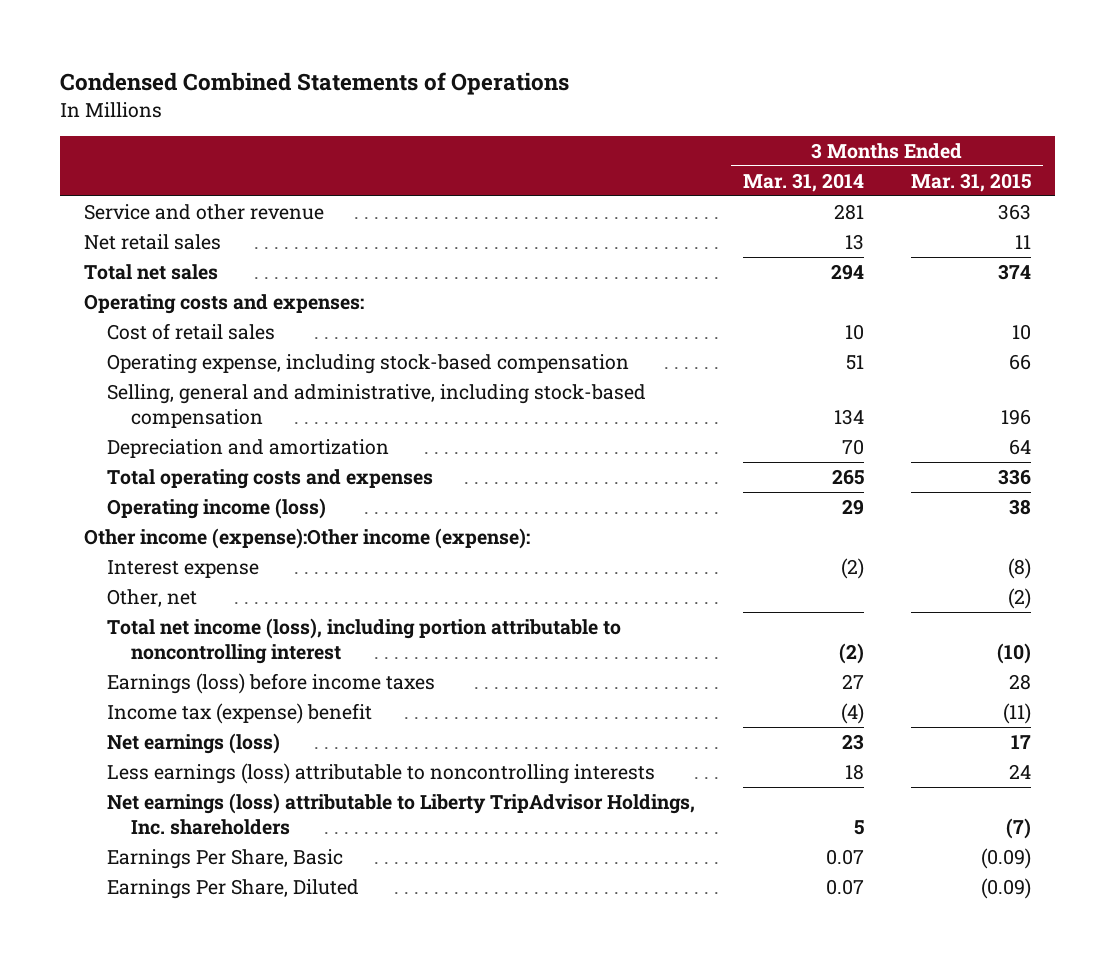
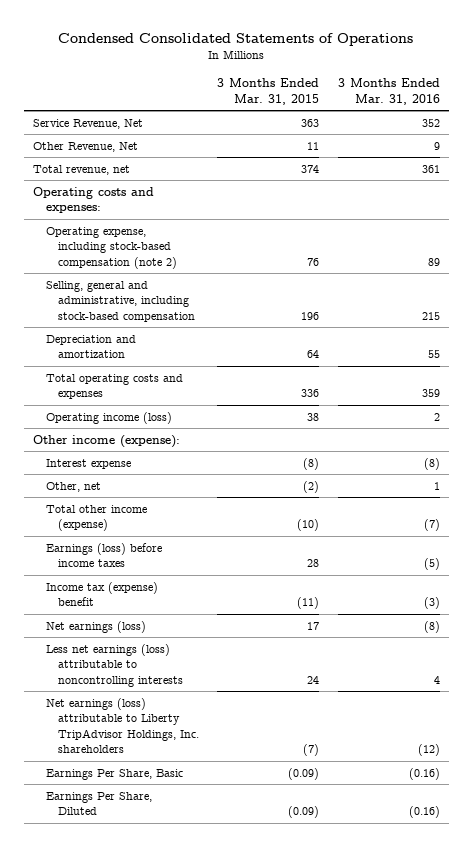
[60,72,570,96] Condensed Combined Statements of Operations -> [58,32,414,46] Condensed Consolidated Statements of Operations
[742,172,864,192] Mar. 31, 2014 -> none
none -> [337,78,440,105] 3 Months Ended Mar. 31, 2016
[84,233,222,250] Net retail sales -> none
[84,203,325,220] Service and other revenue -> [32,118,143,129] Service Revenue, Net
none -> [32,141,138,152] Other Revenue, Net
[84,263,219,280] Total net sales -> [32,164,130,175] Total revenue, net
[107,322,276,340] Cost of retail sales -> none
[107,353,630,374] Operating expense, including stock-based compensation -> [45,226,178,269] Operating expense, including stock-based compensation (note 2)
[1008,353,1031,370] 66 -> [307,257,320,266] 76
[84,527,531,549] Other income (expense):Other income (expense): -> [32,434,180,448] Other income (expense):
[107,617,622,664] Total net income (loss), including portion attributable to noncontrolling interest -> [45,504,147,532] Total other income (expense)
[107,762,656,784] Less earnings (loss) attributable to noncontrolling interests -> [45,643,184,687] Less net earnings (loss) attributable to noncontrolling interests

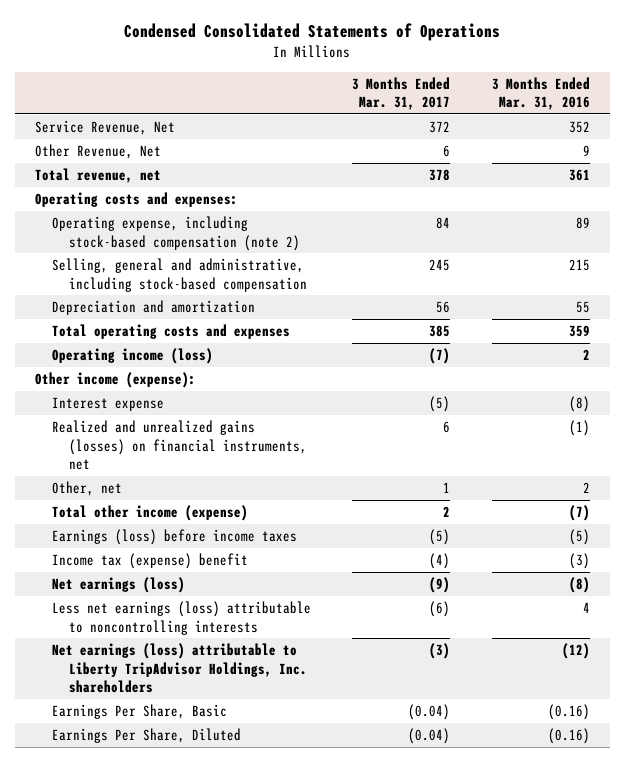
[217,78,320,105] 3 Months Ended Mar. 31, 2015 -> none
none -> [352,76,451,111] 3 Months Ended Mar. 31, 2017
none -> [52,419,308,471] Realized and unrealized gains (losses) on financial instruments, net
[433,481,440,490] 1 -> [582,481,590,493] 2

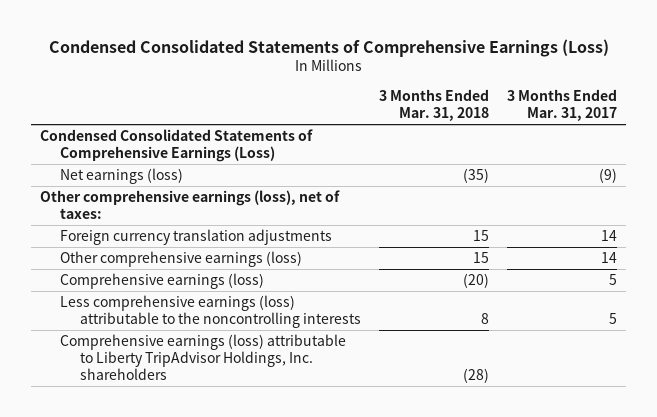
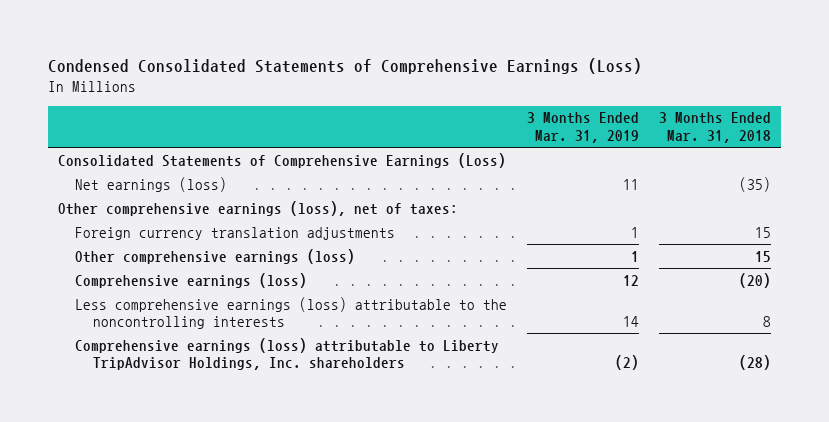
[507,89,618,122] 3 Months Ended Mar. 31, 2017 -> none
none -> [527,112,640,144] 3 Months Ended Mar. 31, 2019
[39,128,313,163] Condensed Consolidated Statements of Comprehensive Earnings (Loss) -> [58,152,507,168] Consolidated Statements of Comprehensive Earnings (Loss)

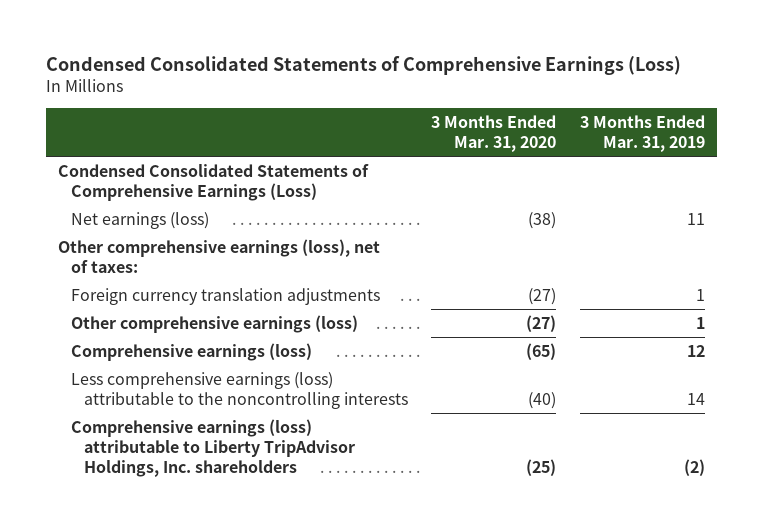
[658,112,771,144] 3 Months Ended Mar. 31, 2018 -> none
none -> [431,114,557,152] 3 Months Ended Mar. 31, 2020
[58,152,507,168] Consolidated Statements of Comprehensive Earnings (Loss) -> [57,164,369,202] Condensed Consolidated Statements of Comprehensive Earnings (Loss)

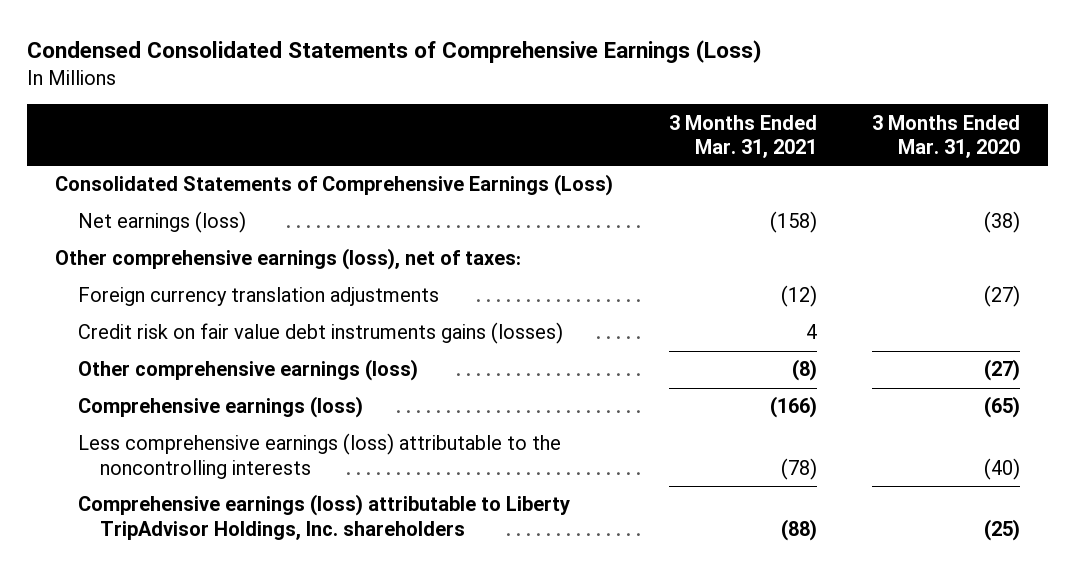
[579,114,705,152] 3 Months Ended Mar. 31, 2019 -> none
none -> [668,114,817,158] 3 Months Ended Mar. 31, 2021
[57,164,369,202] Condensed Consolidated Statements of Comprehensive Earnings (Loss) -> [55,174,614,197] Consolidated Statements of Comprehensive Earnings (Loss)
none -> [77,322,563,345] Credit risk on fair value debt instruments gains (losses)

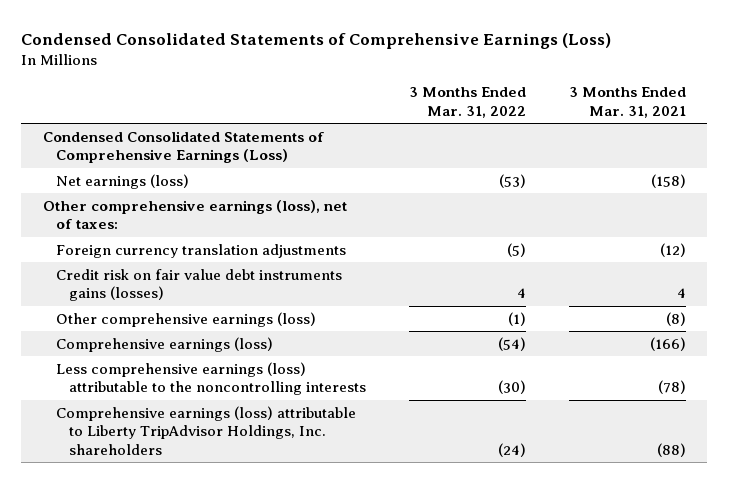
[872,114,1021,158] 3 Months Ended Mar. 31, 2020 -> none
none -> [408,87,526,119] 3 Months Ended Mar. 31, 2022
[55,174,614,197] Consolidated Statements of Comprehensive Earnings (Loss) -> [42,130,324,164] Condensed Consolidated Statements of Comprehensive Earnings (Loss)

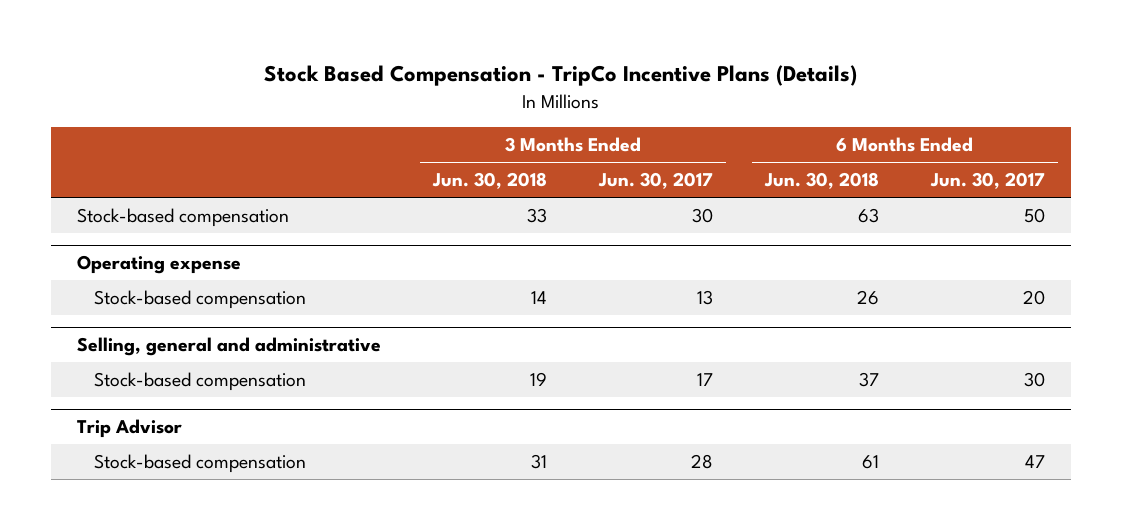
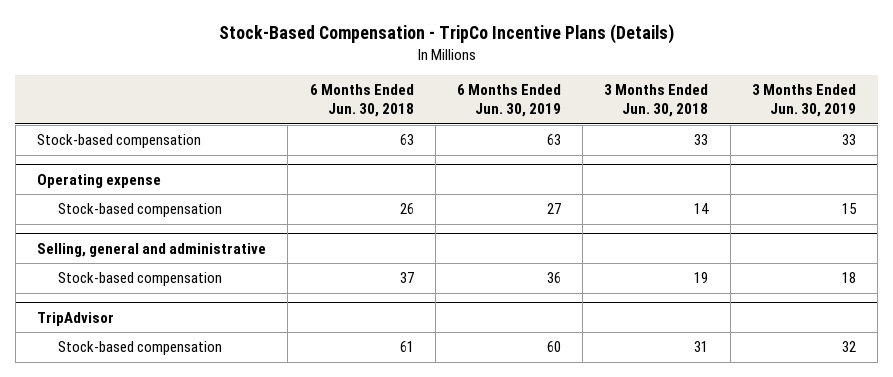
[263,65,857,87] Stock Based Compensation - TripCo Incentive Plans (Details) -> [218,24,674,45] Stock-Based Compensation - TripCo Incentive Plans (Details)
[597,171,713,189] Jun. 30, 2017 -> none
[929,171,1045,189] Jun. 30, 2017 -> none
none -> [457,84,562,118] 6 Months Ended Jun. 30, 2019
none -> [751,84,856,118] 3 Months Ended Jun. 30, 2019
[76,419,182,439] Trip Advisor -> [37,311,115,326] TripAdvisor

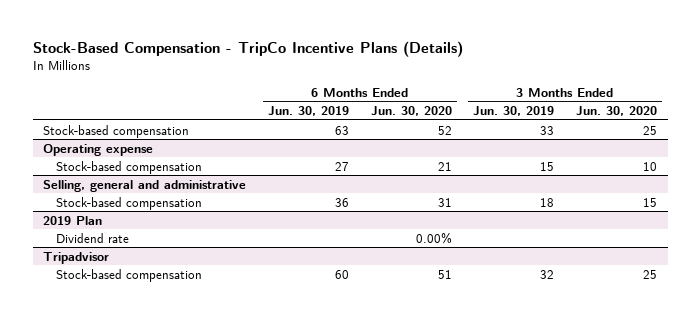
[309,84,414,118] 6 Months Ended Jun. 30, 2018 -> none
[604,84,709,118] 3 Months Ended Jun. 30, 2018 -> none
none -> [370,106,452,117] Jun. 30, 2020
none -> [575,106,657,117] Jun. 30, 2020
none -> [43,215,103,225] 2019 Plan
none -> [55,232,129,243] Dividend rate
[37,311,115,326] TripAdvisor -> [43,251,110,264] Tripadvisor

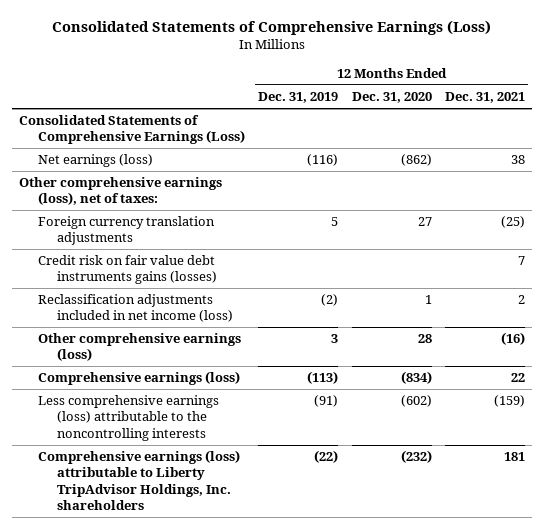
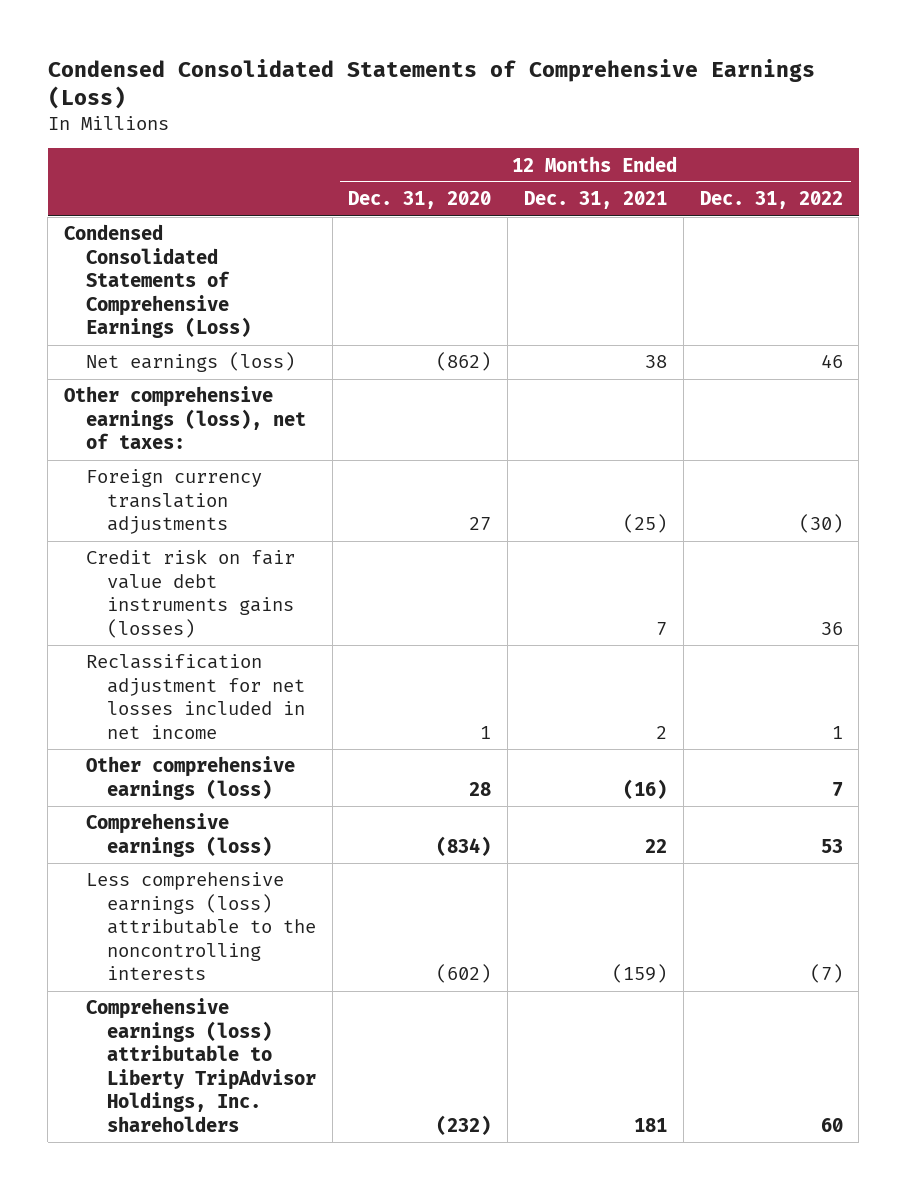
[51,19,491,35] Consolidated Statements of Comprehensive Earnings (Loss) -> [47,58,815,110] Condensed Consolidated Statements of Comprehensive Earnings (Loss)
[258,92,339,104] Dec. 31, 2019 -> none
none -> [699,191,843,210] Dec. 31, 2022
[18,115,245,145] Consolidated Statements of Comprehensive Earnings (Loss) -> [64,224,251,339] Condensed Consolidated Statements of Comprehensive Earnings (Loss)
[37,294,233,323] Reclassification adjustments included in net income (loss) -> [85,654,305,739] Reclassification adjustment for net losses included in net income

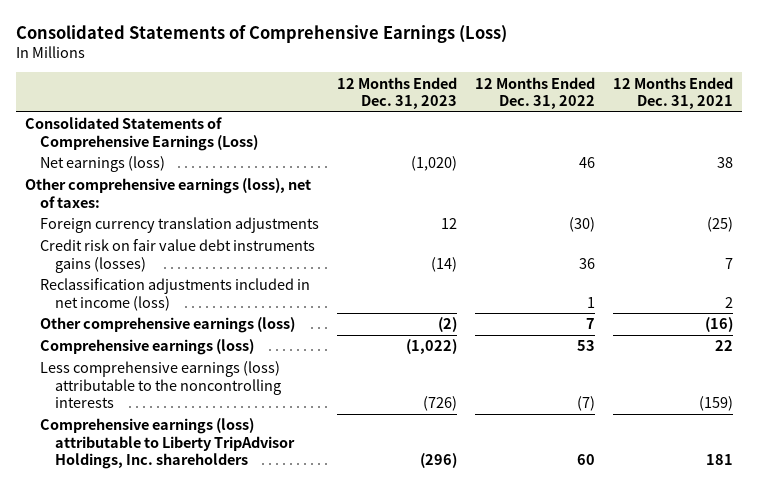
[47,58,815,110] Condensed Consolidated Statements of Comprehensive Earnings (Loss) -> [16,24,508,43] Consolidated Statements of Comprehensive Earnings (Loss)
[348,191,492,210] Dec. 31, 2020 -> none
none -> [337,76,458,110] 12 Months Ended Dec. 31, 2023
[64,224,251,339] Condensed Consolidated Statements of Comprehensive Earnings (Loss) -> [25,117,259,151] Consolidated Statements of Comprehensive Earnings (Loss)
[85,654,305,739] Reclassification adjustment for net losses included in net income -> [40,278,311,311] Reclassification adjustments included in net income (loss)

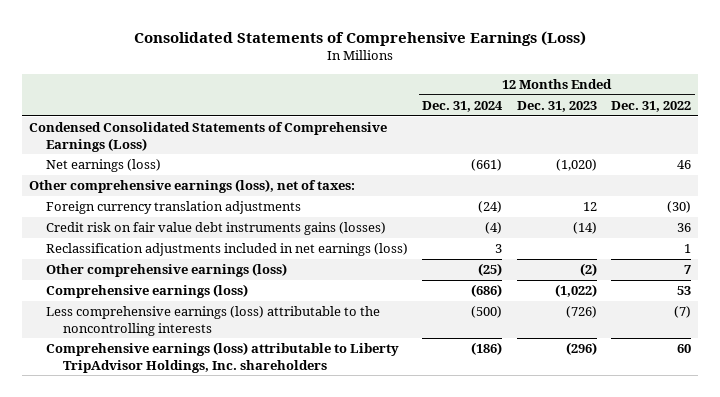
[613,76,734,110] 12 Months Ended Dec. 31, 2021 -> none
none -> [422,100,504,112] Dec. 31, 2024
[25,117,259,151] Consolidated Statements of Comprehensive Earnings (Loss) -> [29,122,388,152] Condensed Consolidated Statements of Comprehensive Earnings (Loss)
[40,278,311,311] Reclassification adjustments included in net income (loss) -> [46,243,409,257] Reclassification adjustments included in net earnings (loss)

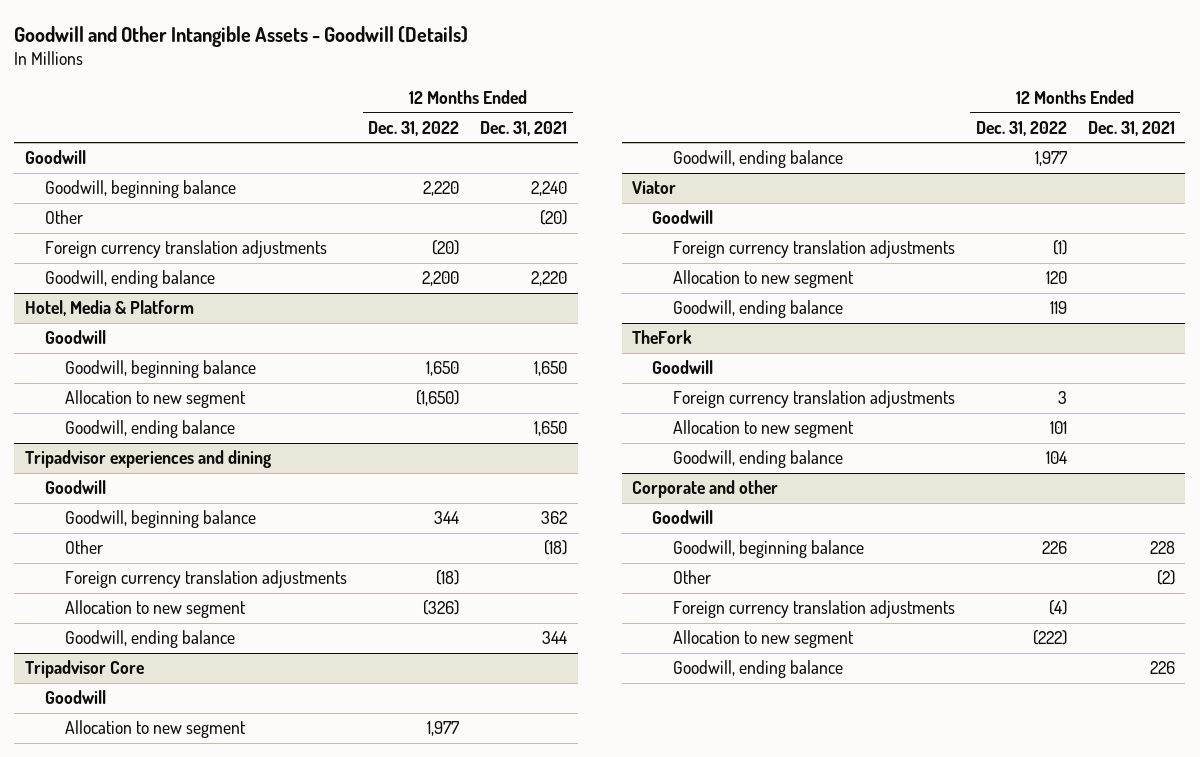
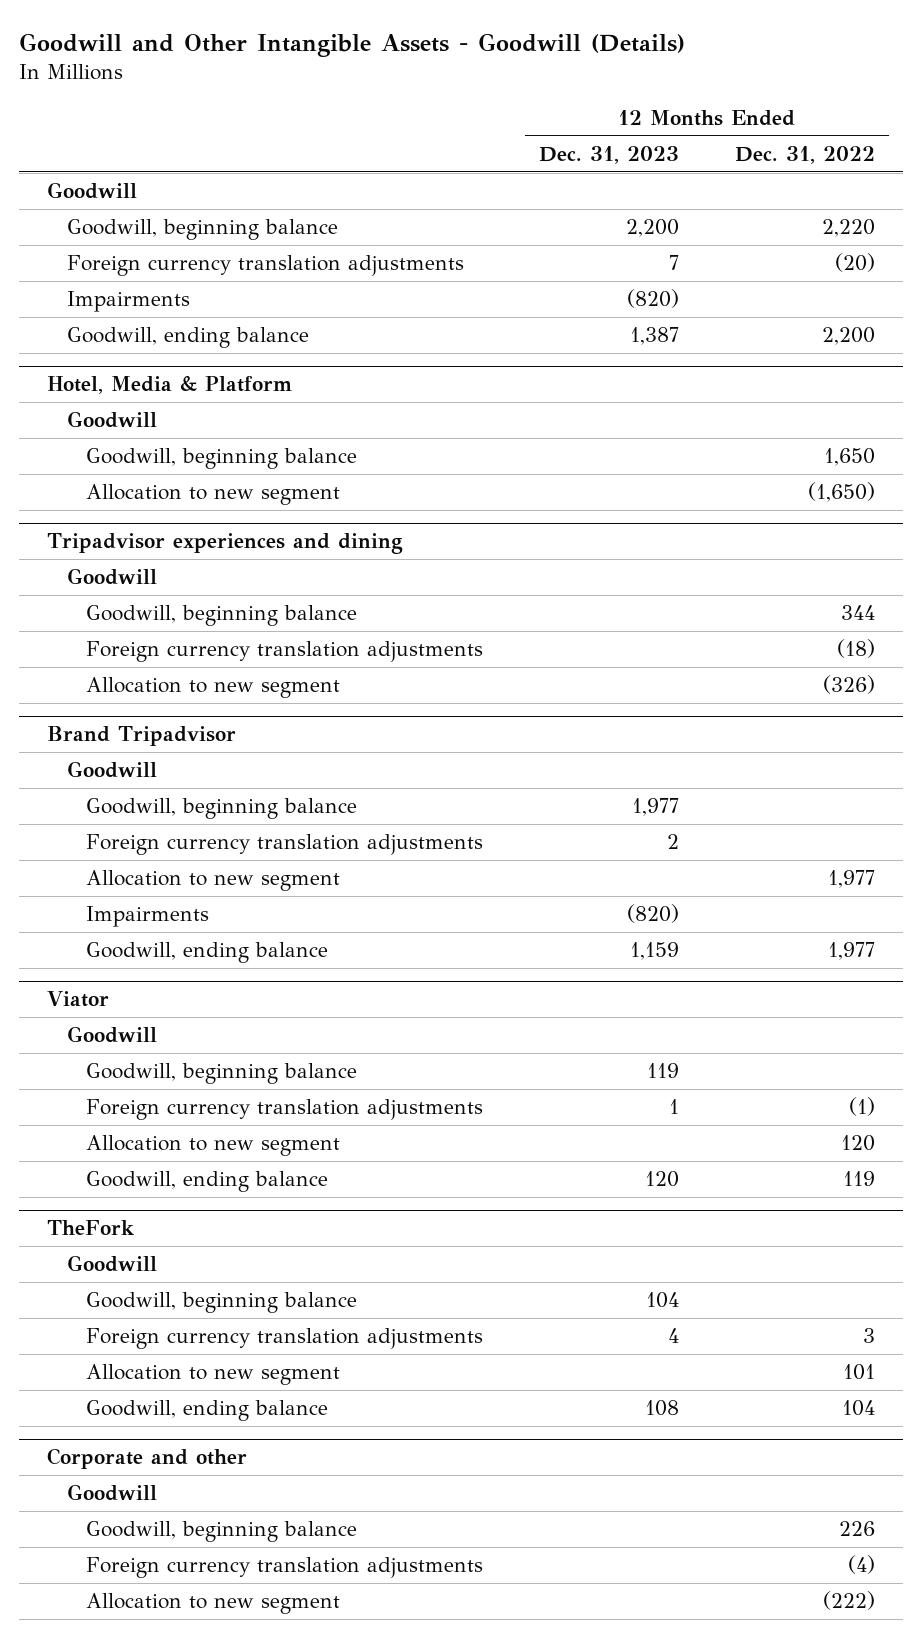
[480,120,568,136] Dec. 31, 2021 -> none
none -> [539,145,680,164] Dec. 31, 2023
[45,210,84,225] Other -> none
none -> [66,291,190,313] Impairments
[65,420,236,439] Goodwill, ending balance -> none
[65,540,104,555] Other -> none
[65,630,236,649] Goodwill, ending balance -> none
[24,660,144,679] Tripadvisor Core -> [47,726,237,747] Brand Tripadvisor
none -> [86,798,358,820] Goodwill, beginning balance
none -> [86,834,484,856] Foreign currency translation adjustments
none -> [86,906,210,928] Impairments
none -> [86,1063,358,1085] Goodwill, beginning balance
none -> [86,1292,358,1314] Goodwill, beginning balance
[672,570,711,585] Other -> none
[672,660,843,679] Goodwill, ending balance -> none

